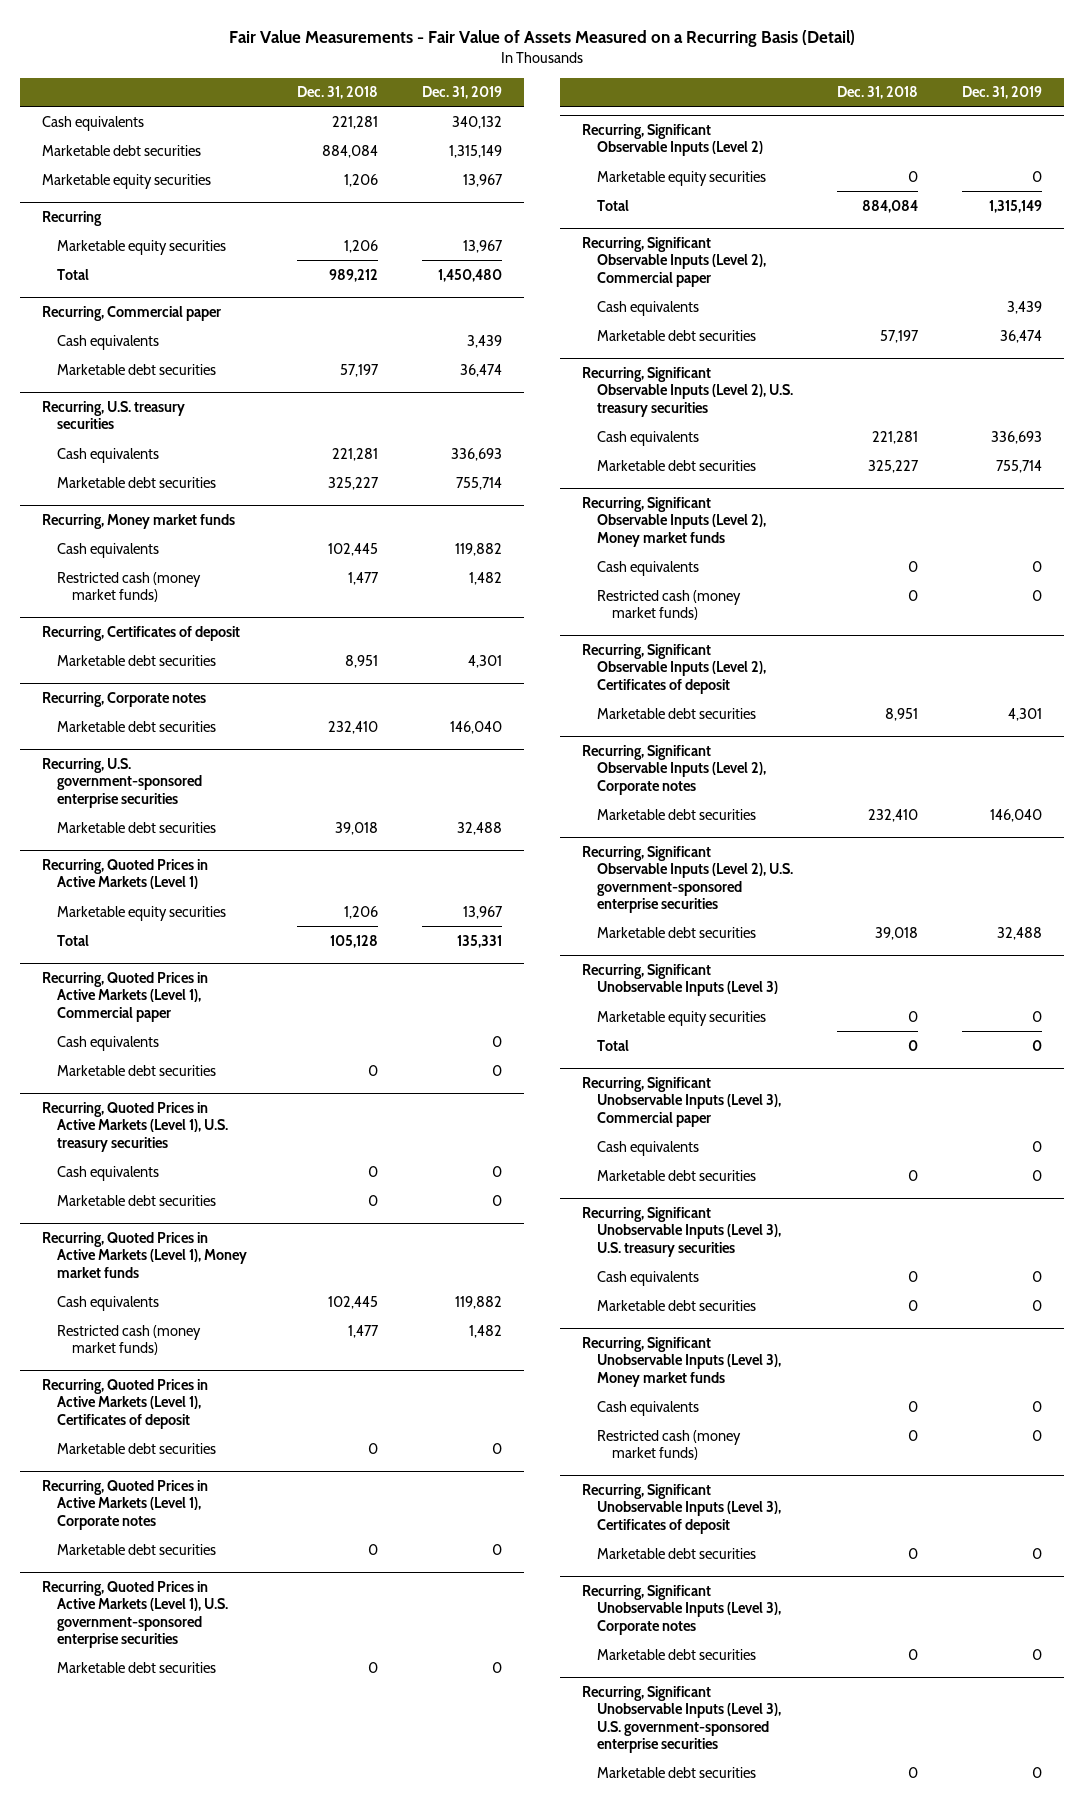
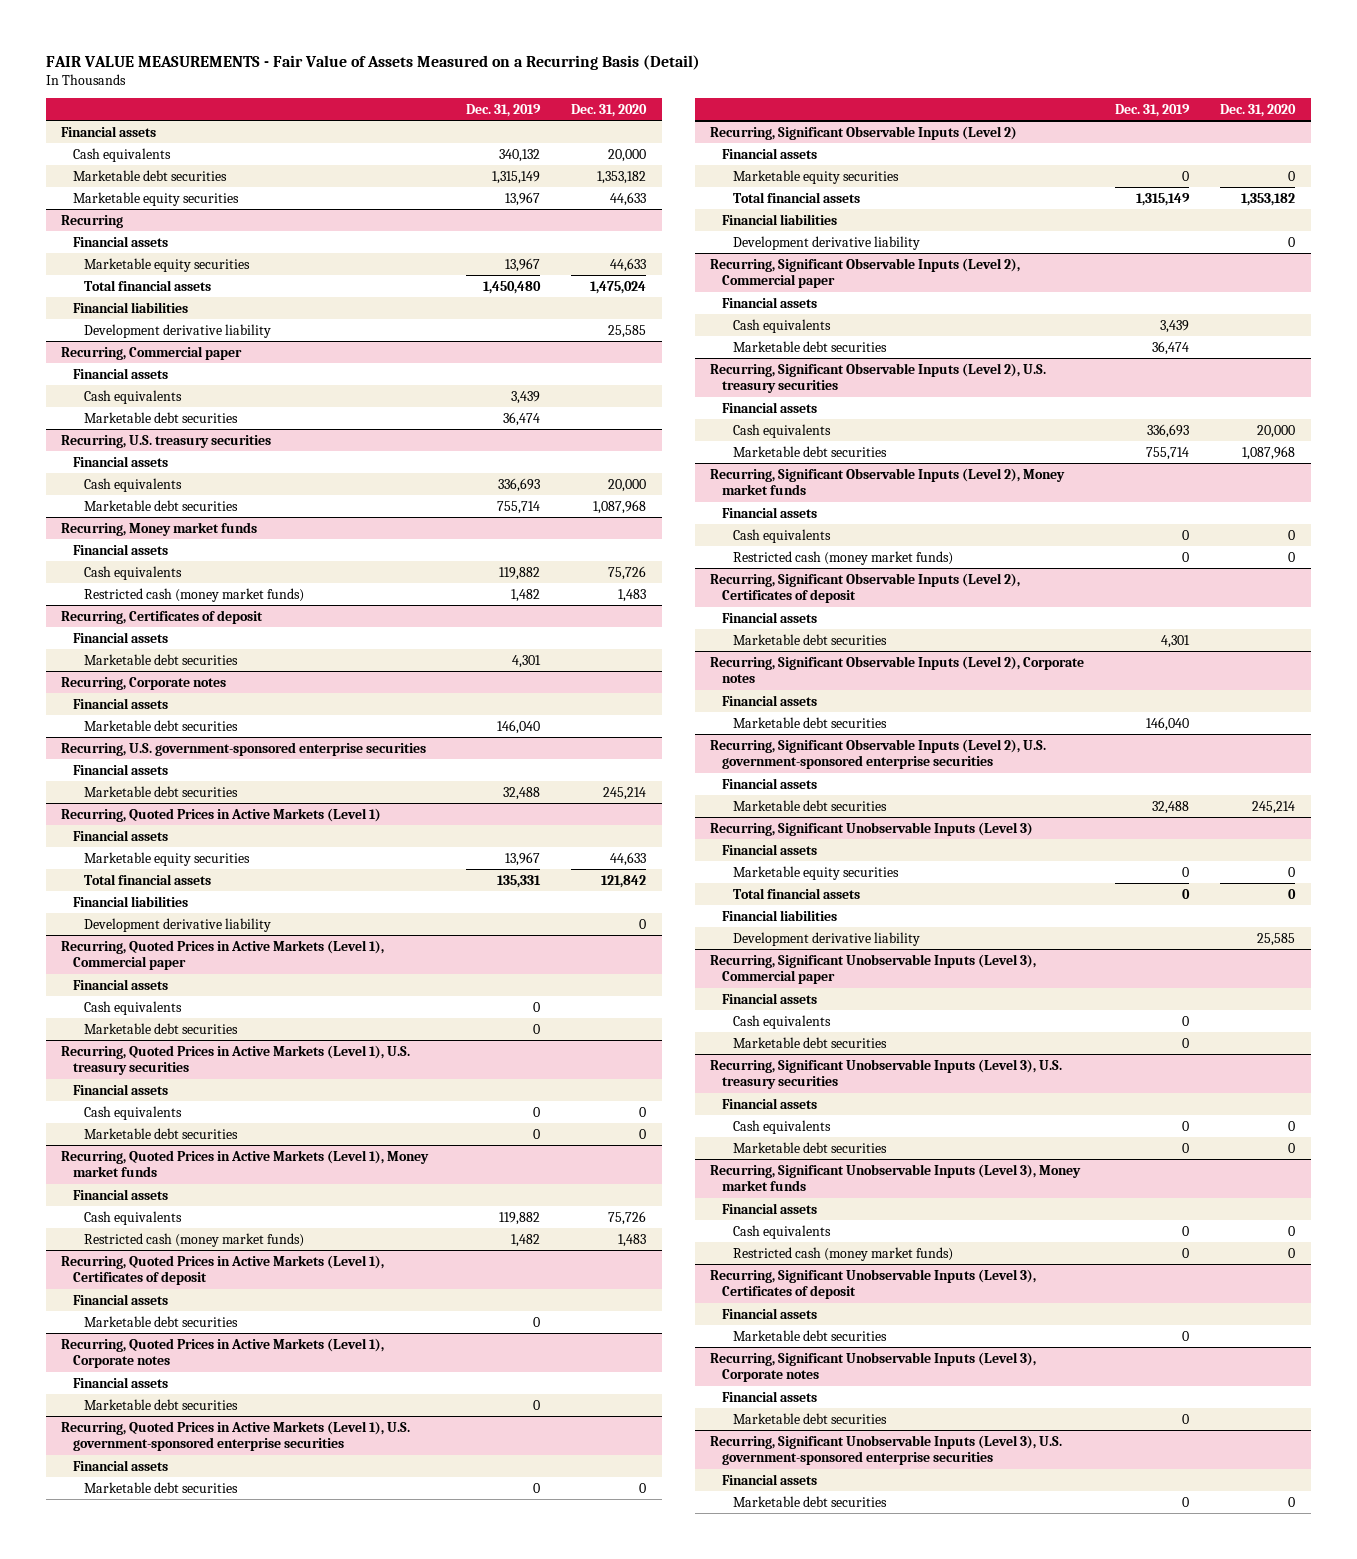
[229,30,856,48] Fair Value Measurements - Fair Value of Assets Measured on a Recurring Basis (Detail) -> [45,54,700,70] FAIR VALUE MEASUREMENTS - Fair Value of Assets Measured on a Recurring Basis (Detail)
[296,86,378,100] Dec. 31, 2018 -> none
none -> [571,103,648,117] Dec. 31, 2020
none -> [61,125,157,137] Financial assets
none -> [72,235,168,247] Financial assets
[57,268,90,280] Total -> [83,279,211,291] Total financial assets
none -> [72,301,188,313] Financial liabilities
none -> [83,323,271,338] Development derivative liability
none -> [72,367,168,379] Financial assets
none -> [72,455,168,467] Financial assets
none -> [72,543,168,555] Financial assets
none -> [72,631,168,643] Financial assets
none -> [72,697,168,709] Financial assets
none -> [72,763,168,775] Financial assets
none -> [72,829,168,841] Financial assets
[57,934,90,946] Total -> [83,873,211,885] Total financial assets
none -> [72,895,188,907] Financial liabilities
none -> [83,917,271,932] Development derivative liability
none -> [72,978,168,990] Financial assets
none -> [72,1083,168,1095] Financial assets
none -> [72,1188,168,1200] Financial assets
none -> [72,1293,168,1305] Financial assets
none -> [72,1376,168,1388] Financial assets
none -> [72,1459,168,1471] Financial assets
none -> [721,147,817,159] Financial assets
[596,199,629,211] Total -> [732,191,860,203] Total financial assets
none -> [721,213,837,225] Financial liabilities
none -> [732,235,920,250] Development derivative liability
none -> [721,296,817,308] Financial assets
none -> [721,401,817,413] Financial assets
none -> [721,506,817,518] Financial assets
none -> [721,611,817,623] Financial assets
none -> [721,694,817,706] Financial assets
none -> [721,777,817,789] Financial assets
none -> [721,843,817,855] Financial assets
[596,1039,629,1051] Total -> [732,887,860,899] Total financial assets
none -> [721,909,837,921] Financial liabilities
none -> [732,931,920,946] Development derivative liability
none -> [721,992,817,1004] Financial assets
none -> [721,1097,817,1109] Financial assets
none -> [721,1202,817,1214] Financial assets
none -> [721,1307,817,1319] Financial assets
none -> [721,1390,817,1402] Financial assets
none -> [721,1473,817,1485] Financial assets

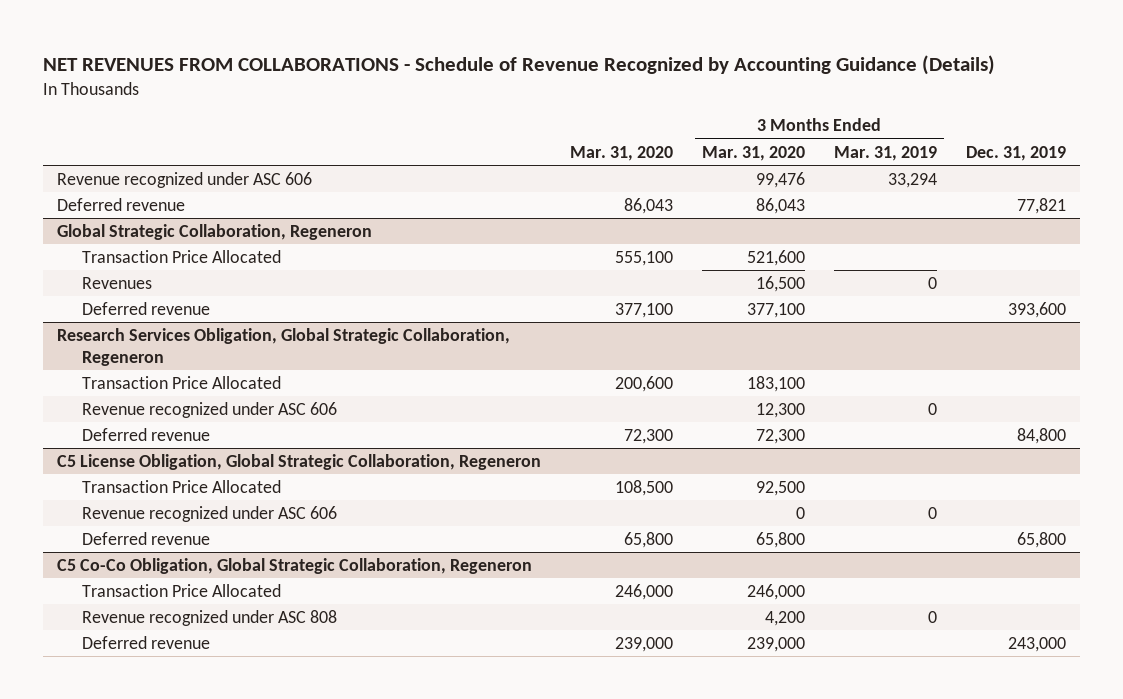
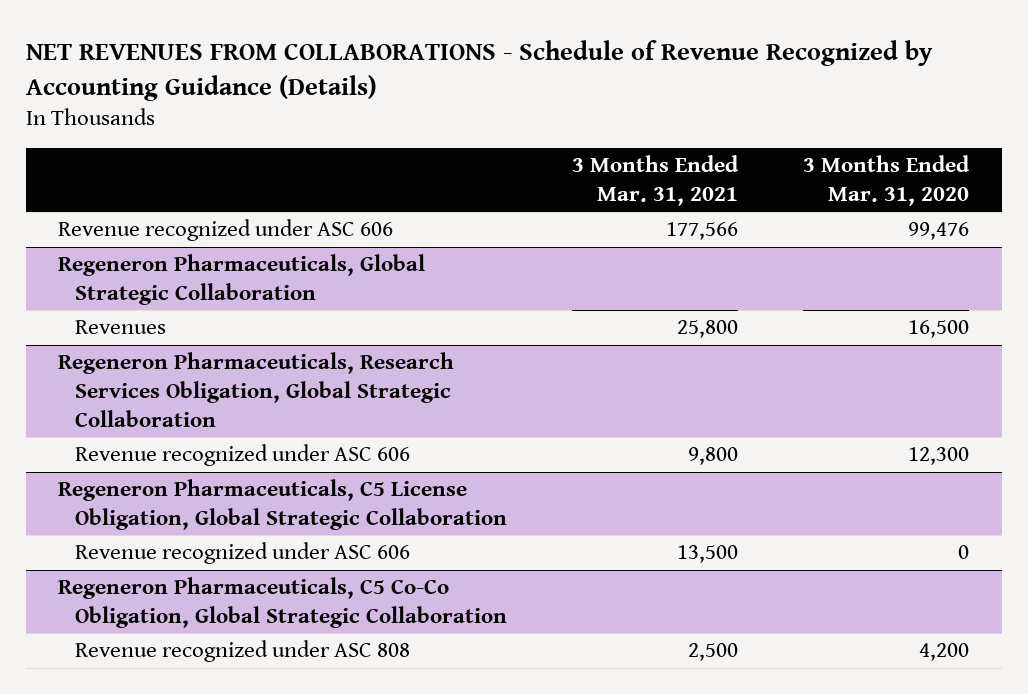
[570,145,674,161] Mar. 31, 2020 -> none
[833,145,937,161] Mar. 31, 2019 -> none
[965,145,1066,161] Dec. 31, 2019 -> none
none -> [572,154,740,206] 3 Months Ended Mar. 31, 2021
[57,198,186,212] Deferred revenue -> none
[82,250,282,264] Transaction Price Allocated -> none
[57,224,373,241] Global Strategic Collaboration, Regeneron -> [58,254,426,306] Regeneron Pharmaceuticals, Global Strategic Collaboration
[82,302,211,316] Deferred revenue -> none
[82,376,282,390] Transaction Price Allocated -> none
[57,328,511,366] Research Services Obligation, Global Strategic Collaboration, Regeneron -> [58,352,455,427] Regeneron Pharmaceuticals, Research Services Obligation, Global Strategic Collaboration
[82,428,211,442] Deferred revenue -> none
[82,480,282,494] Transaction Price Allocated -> none
[57,454,542,471] C5 License Obligation, Global Strategic Collaboration, Regeneron -> [58,479,508,531] Regeneron Pharmaceuticals, C5 License Obligation, Global Strategic Collaboration
[82,532,211,546] Deferred revenue -> none
[82,584,282,598] Transaction Price Allocated -> none
[57,558,533,575] C5 Co-Co Obligation, Global Strategic Collaboration, Regeneron -> [58,577,508,629] Regeneron Pharmaceuticals, C5 Co-Co Obligation, Global Strategic Collaboration
[82,636,211,650] Deferred revenue -> none

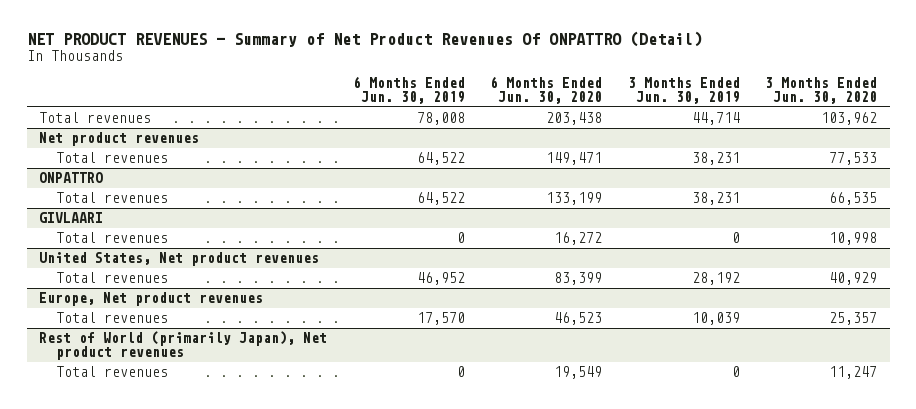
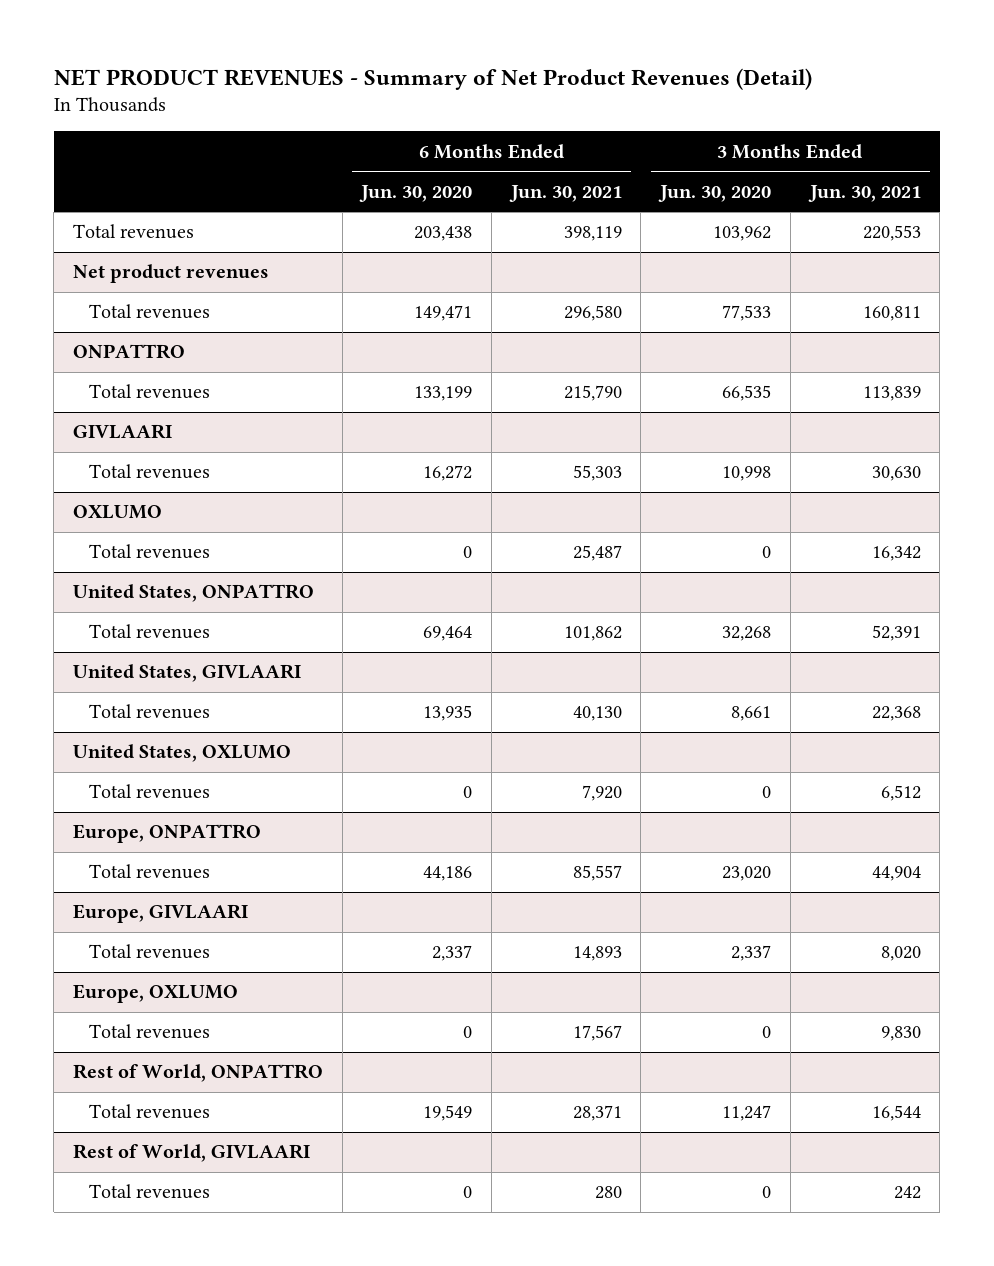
[26,30,702,47] NET PRODUCT REVENUES - Summary of Net Product Revenues Of ONPATTRO (Detail) -> [53,67,812,90] NET PRODUCT REVENUES - Summary of Net Product Revenues (Detail)
[352,75,465,104] 6 Months Ended Jun. 30, 2019 -> none
[627,76,740,104] 3 Months Ended Jun. 30, 2019 -> none
none -> [508,184,622,202] Jun. 30, 2021
none -> [807,184,921,202] Jun. 30, 2021
[39,252,320,267] United States, Net product revenues -> none
[39,292,264,307] Europe, Net product revenues -> none
[39,331,328,361] Rest of World (primarily Japan), Net product revenues -> none
none -> [72,505,162,520] OXLUMO
[554,272,603,286] 83,399 -> [463,546,473,559] 0
[828,272,877,286] 40,929 -> [762,546,772,559] 0
none -> [72,584,314,603] United States, ONPATTRO
[554,312,603,326] 46,523 -> [423,626,473,642] 69,464
[828,312,877,326] 25,357 -> [722,626,772,642] 32,268
none -> [72,664,301,683] United States, GIVLAARI
none -> [88,704,210,720] Total revenues
none -> [72,744,291,763] United States, OXLUMO
none -> [88,784,210,800] Total revenues
none -> [72,824,261,844] Europe, ONPATTRO
none -> [88,864,210,880] Total revenues
none -> [72,904,248,924] Europe, GIVLAARI
none -> [88,944,210,960] Total revenues
none -> [72,984,238,1004] Europe, OXLUMO
none -> [88,1024,210,1040] Total revenues
none -> [72,1064,323,1083] Rest of World, ONPATTRO
none -> [72,1144,310,1163] Rest of World, GIVLAARI
none -> [88,1184,210,1200] Total revenues

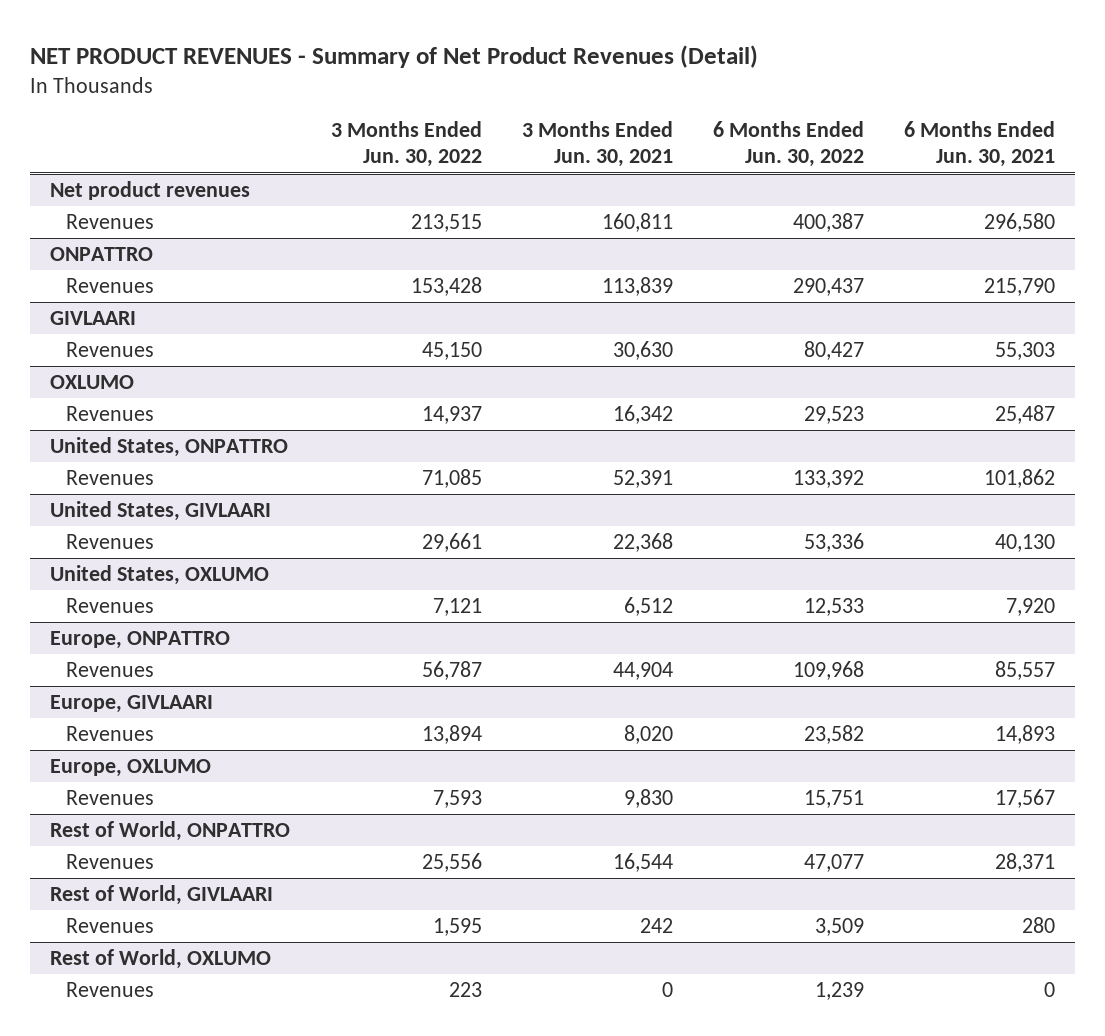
[359,184,473,202] Jun. 30, 2020 -> none
[658,184,772,202] Jun. 30, 2020 -> none
none -> [330,121,482,168] 3 Months Ended Jun. 30, 2022
none -> [712,121,864,168] 6 Months Ended Jun. 30, 2022
[72,224,194,240] Total revenues -> none
[88,304,210,320] Total revenues -> [66,214,155,230] Revenues
[88,384,210,400] Total revenues -> [66,278,155,294] Revenues
[88,464,210,480] Total revenues -> [66,342,155,358] Revenues
[88,544,210,560] Total revenues -> [66,406,155,422] Revenues
[88,624,210,640] Total revenues -> [66,470,155,486] Revenues
[88,704,210,720] Total revenues -> [66,534,155,550] Revenues
[88,784,210,800] Total revenues -> [66,598,155,614] Revenues
[88,864,210,880] Total revenues -> [66,662,155,678] Revenues
[88,944,210,960] Total revenues -> [66,726,155,742] Revenues
[88,1024,210,1040] Total revenues -> [66,790,155,806] Revenues
[88,1104,210,1120] Total revenues -> [66,854,155,870] Revenues
[88,1184,210,1200] Total revenues -> [66,918,155,934] Revenues
none -> [50,949,272,970] Rest of World, OXLUMO
none -> [66,982,155,998] Revenues

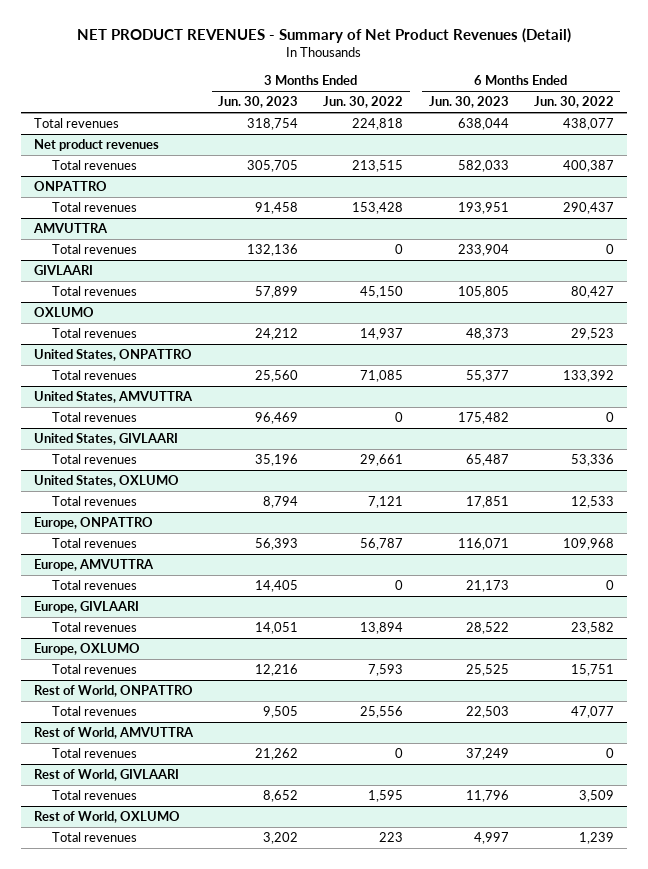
[521,121,673,168] 3 Months Ended Jun. 30, 2021 -> none
[904,121,1056,168] 6 Months Ended Jun. 30, 2021 -> none
none -> [218,96,299,109] Jun. 30, 2023
none -> [428,96,509,109] Jun. 30, 2023
none -> [33,118,119,129] Total revenues
[66,214,155,230] Revenues -> [51,160,137,171] Total revenues
[66,278,155,294] Revenues -> [51,202,137,213] Total revenues
none -> [32,223,108,234] AMVUTTRA
none -> [51,244,137,255] Total revenues
[66,342,155,358] Revenues -> [51,286,137,297] Total revenues
[66,406,155,422] Revenues -> [51,328,137,339] Total revenues
[66,470,155,486] Revenues -> [51,370,137,381] Total revenues
none -> [33,391,193,404] United States, AMVUTTRA
none -> [51,412,137,423] Total revenues
[66,534,155,550] Revenues -> [51,454,137,465] Total revenues
[66,598,155,614] Revenues -> [51,496,137,507] Total revenues
[66,662,155,678] Revenues -> [51,538,137,549] Total revenues
none -> [33,559,154,572] Europe, AMVUTTRA
none -> [51,580,137,591] Total revenues
[66,726,155,742] Revenues -> [51,622,137,633] Total revenues
[66,790,155,806] Revenues -> [51,664,137,675] Total revenues
[66,854,155,870] Revenues -> [51,706,137,717] Total revenues
none -> [33,727,194,740] Rest of World, AMVUTTRA
none -> [51,748,137,759] Total revenues
[66,918,155,934] Revenues -> [51,790,137,801] Total revenues
[66,982,155,998] Revenues -> [51,832,137,843] Total revenues

